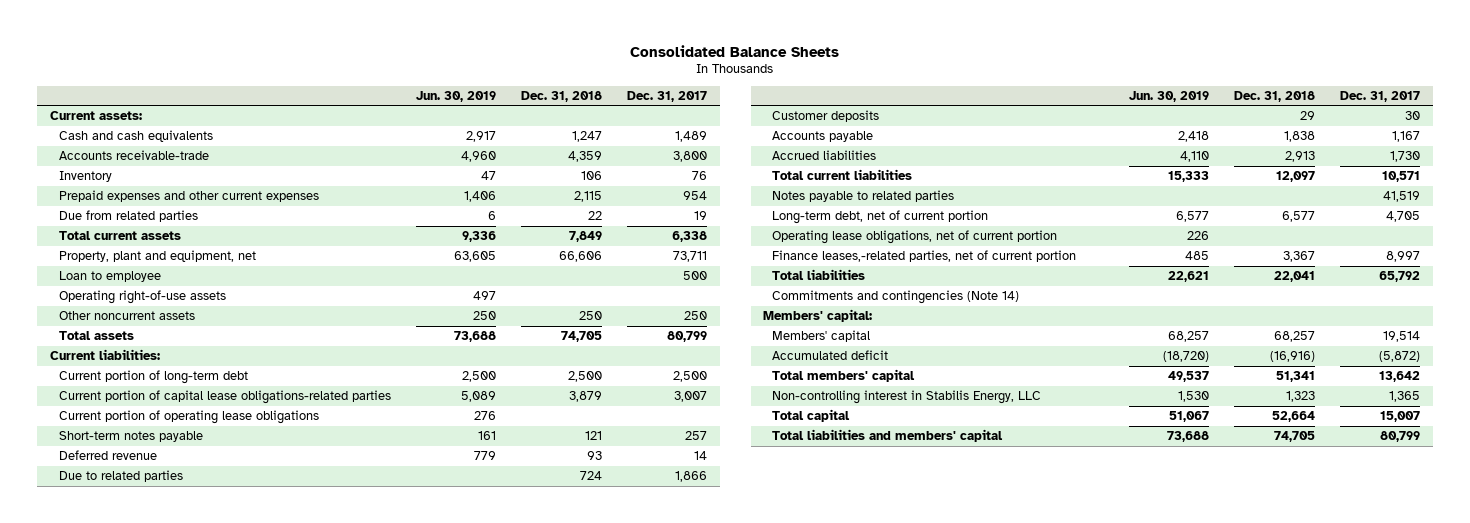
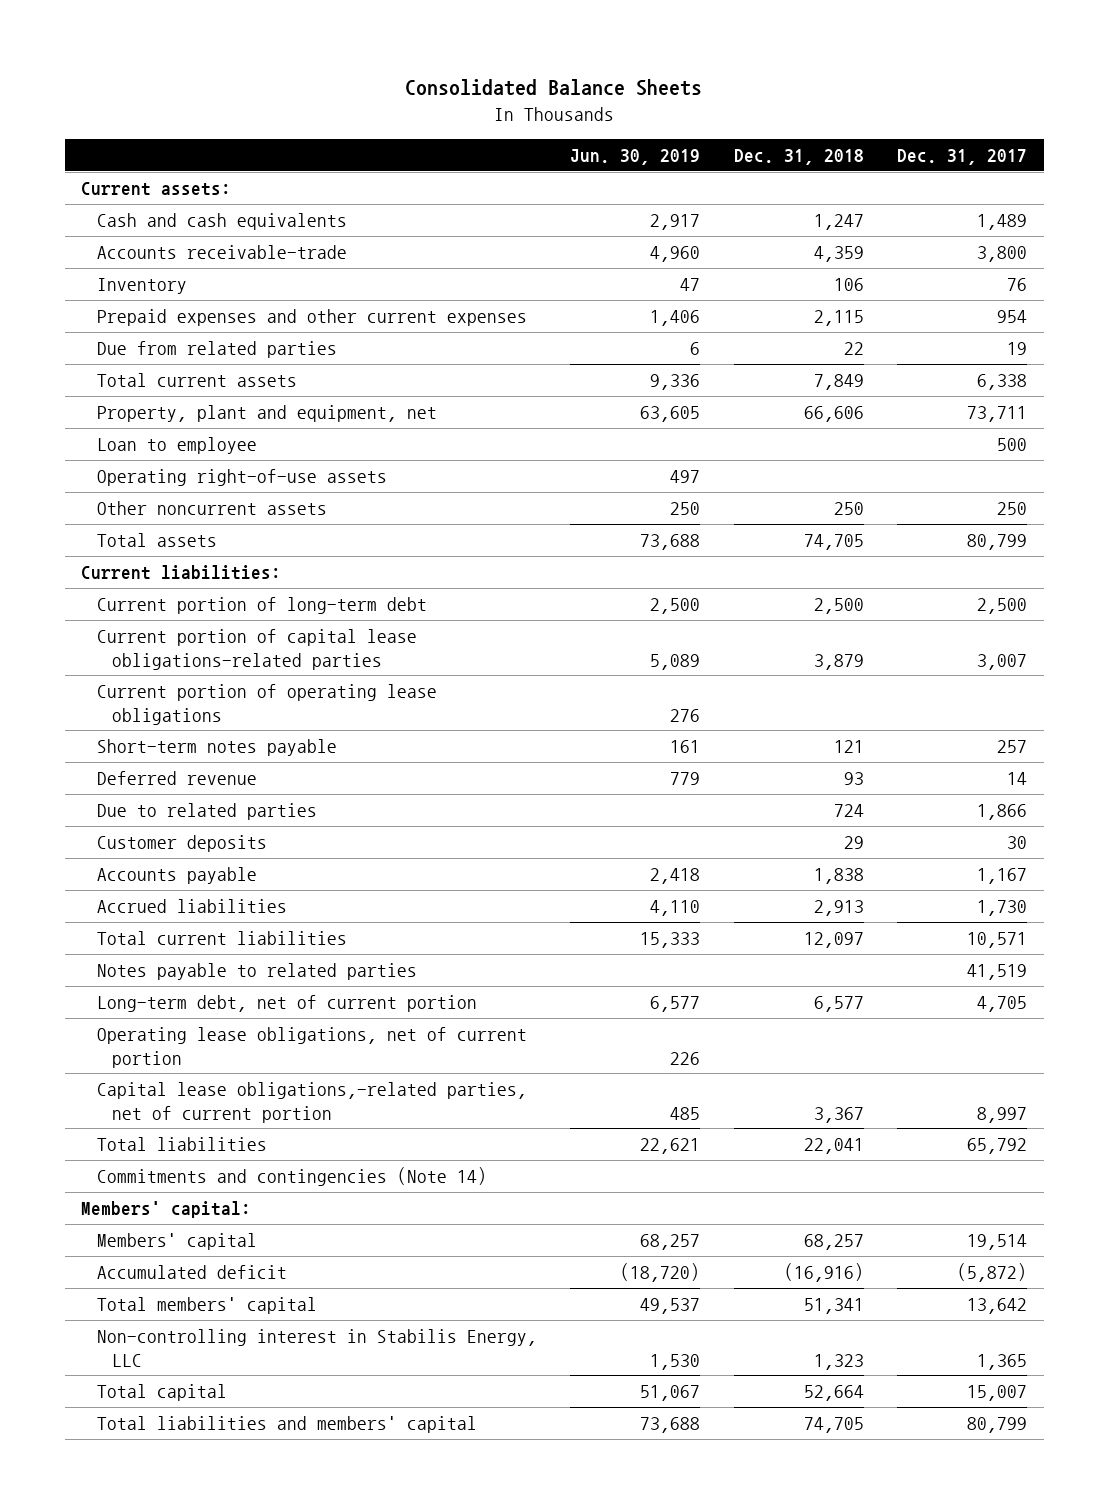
[772,250,1077,263] Finance leases,-related parties, net of current portion -> [96,1081,527,1123] Capital lease obligations,-related parties, net of current portion

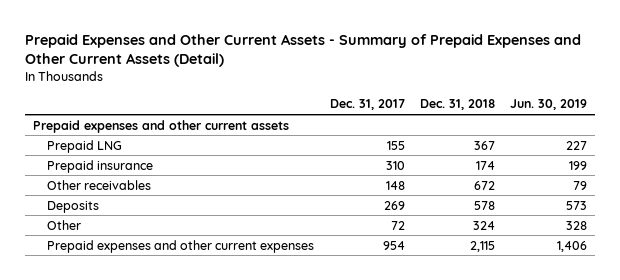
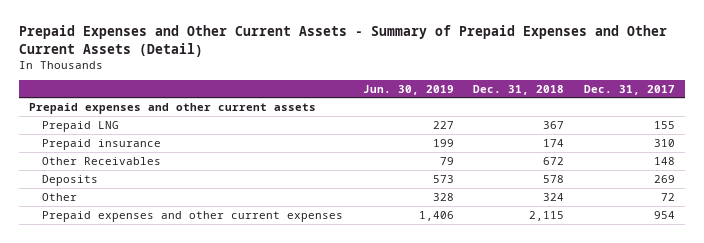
[47,179,152,190] Other receivables -> [42,156,162,165] Other Receivables

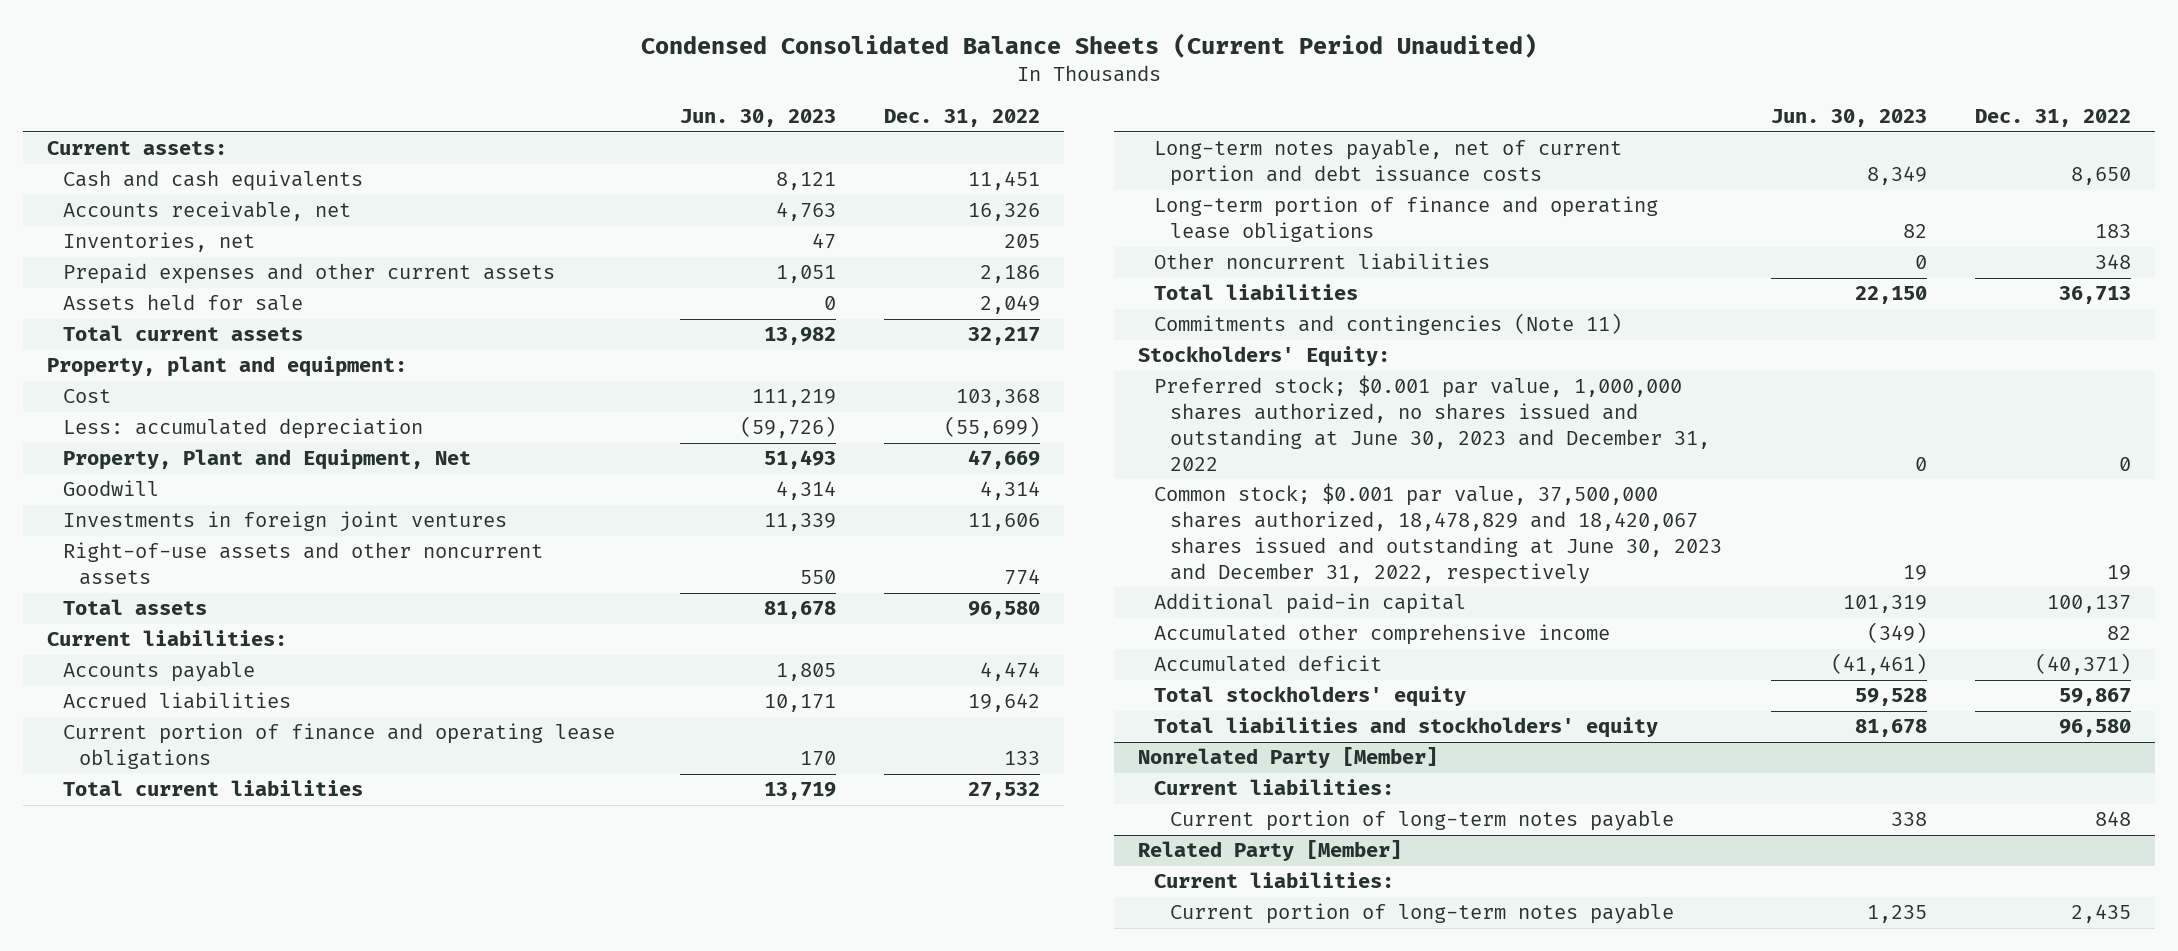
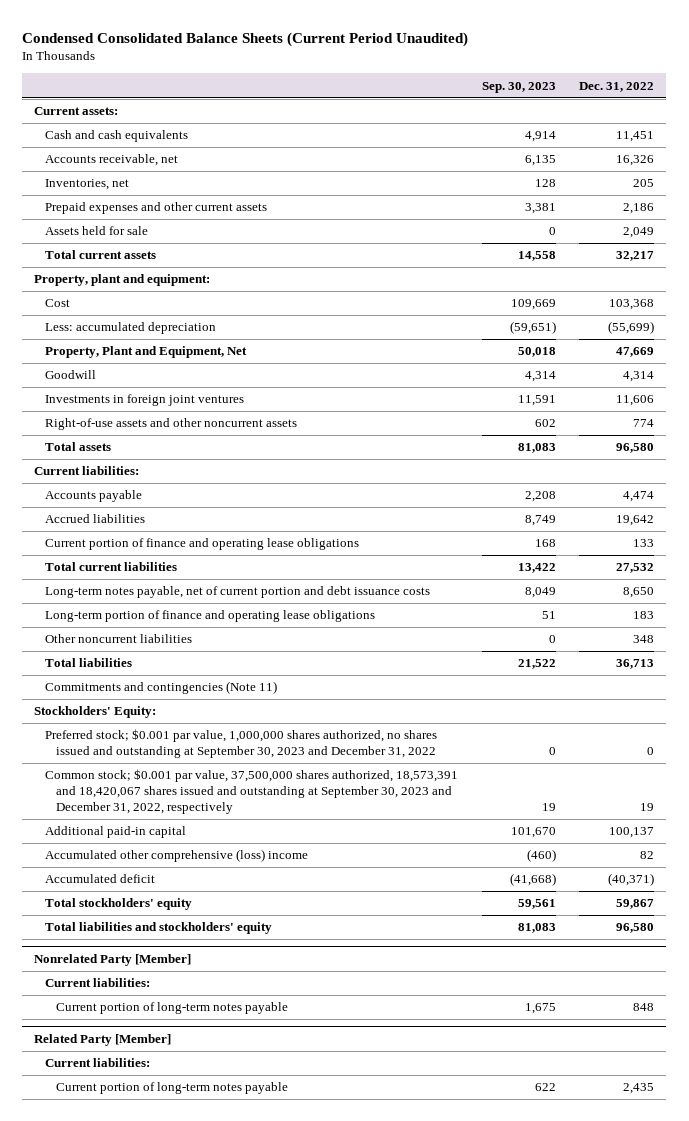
[679,109,836,128] Jun. 30, 2023 -> none
none -> [481,81,556,93] Sep. 30, 2023
[1154,375,1711,471] Preferred stock; $0.001 par value, 1,000,000 shares authorized, no shares issued and outstanding at June 30, 2023 and December 31, 2022 -> [44,729,437,759] Preferred stock; $0.001 par value, 1,000,000 shares authorized, no shares issued and outstanding at September 30, 2023 and December 31, 2022
[1154,483,1723,584] Common stock; $0.001 par value, 37,500,000 shares authorized, 18,478,829 and 18,420,067 shares issued and outstanding at June 30, 2023 and December 31, 2022, respectively -> [44,769,458,815] Common stock; $0.001 par value, 37,500,000 shares authorized, 18,573,391 and 18,420,067 shares issued and outstanding at September 30, 2023 and December 31, 2022, respectively
[1154,624,1611,646] Accumulated other comprehensive income -> [44,849,308,863] Accumulated other comprehensive (loss) income

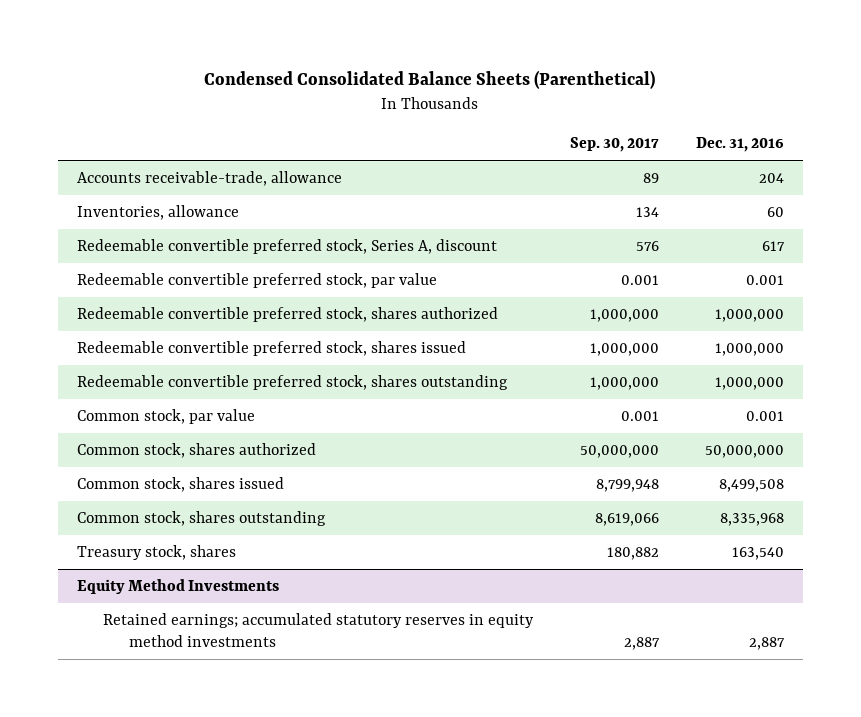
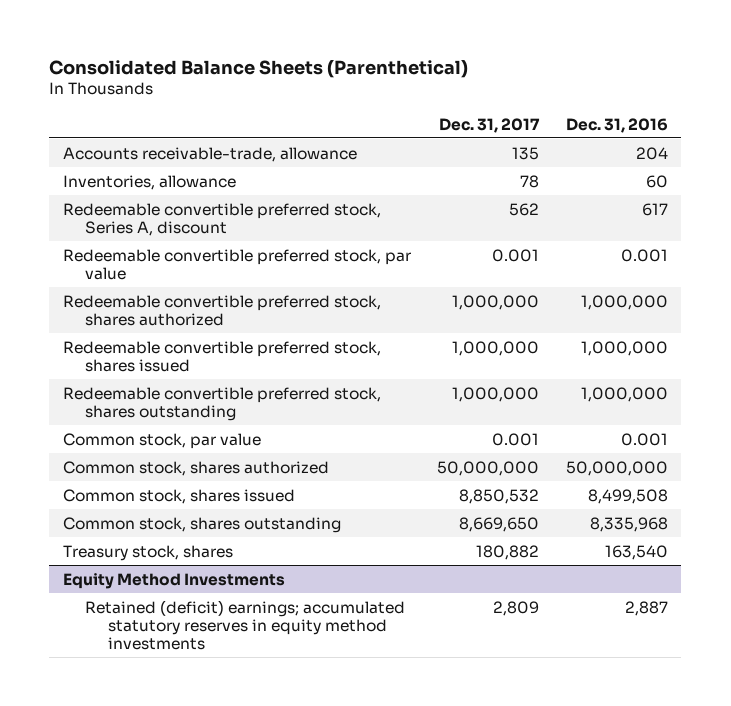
[204,70,656,90] Condensed Consolidated Balance Sheets (Parenthetical) -> [49,59,469,78] Consolidated Balance Sheets (Parenthetical)
[569,137,659,153] Sep. 30, 2017 -> none
none -> [439,117,541,133] Dec. 31, 2017
[102,612,534,647] Retained earnings; accumulated statutory reserves in equity method investments -> [85,599,406,650] Retained (deficit) earnings; accumulated statutory reserves in equity method investments

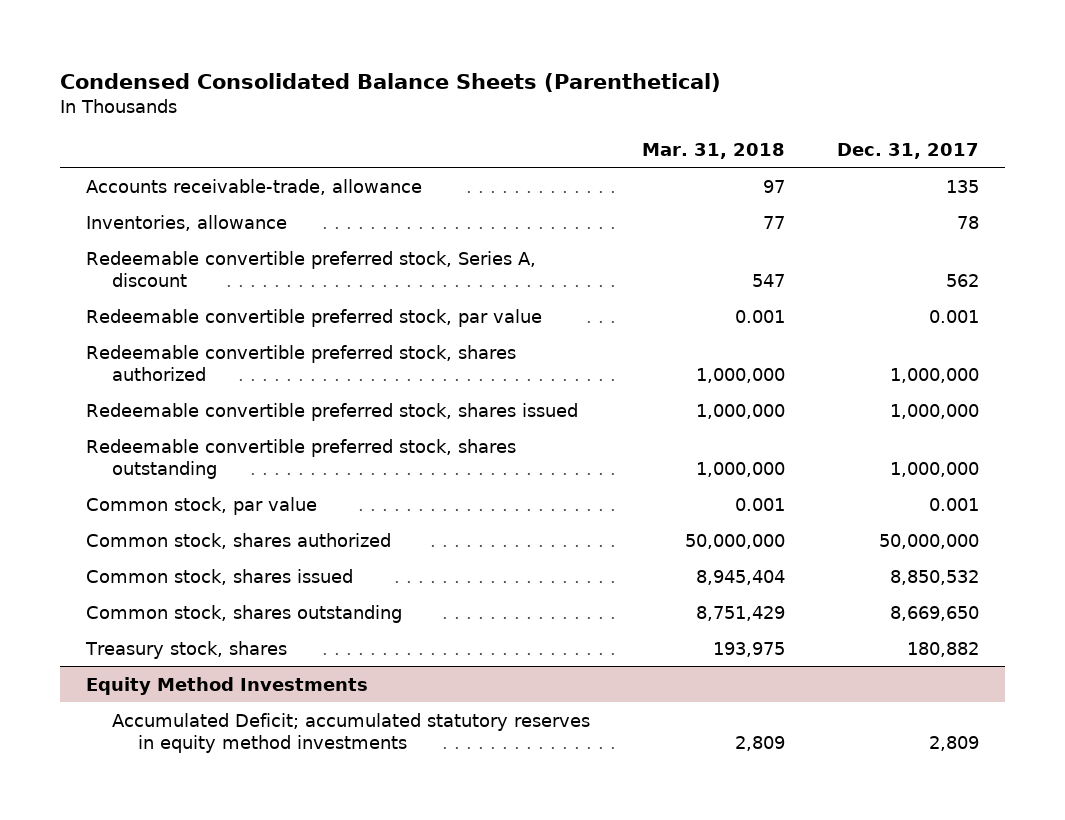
[49,59,469,78] Consolidated Balance Sheets (Parenthetical) -> [60,72,722,92] Condensed Consolidated Balance Sheets (Parenthetical)
[565,117,668,133] Dec. 31, 2016 -> none
none -> [642,142,786,159] Mar. 31, 2018
[85,599,406,650] Retained (deficit) earnings; accumulated statutory reserves in equity method investments -> [112,712,591,753] Accumulated Deficit; accumulated statutory reserves in equity method investments

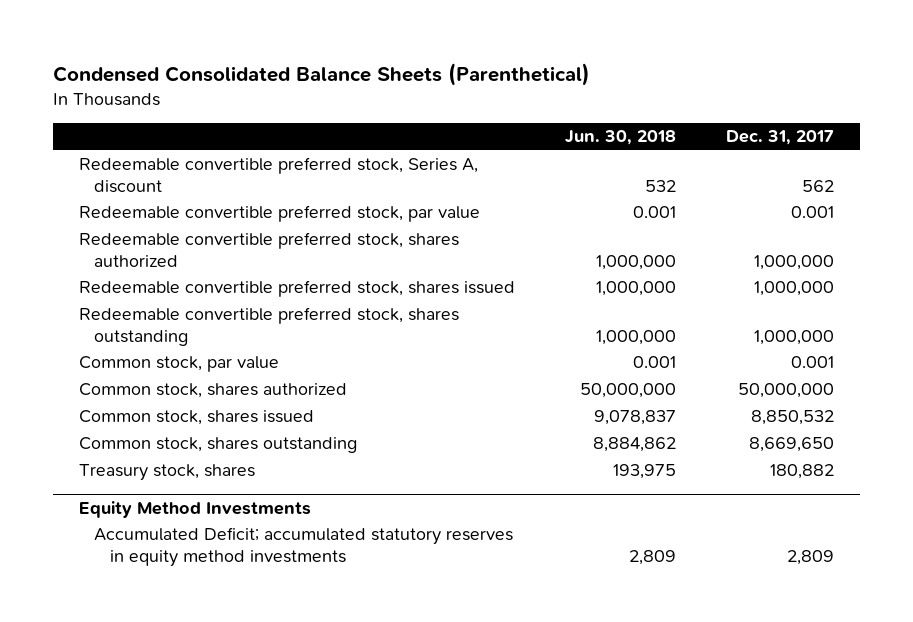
[642,142,786,159] Mar. 31, 2018 -> none
none -> [565,130,677,146] Jun. 30, 2018
[86,178,423,195] Accounts receivable-trade, allowance -> none
[86,214,288,231] Inventories, allowance -> none

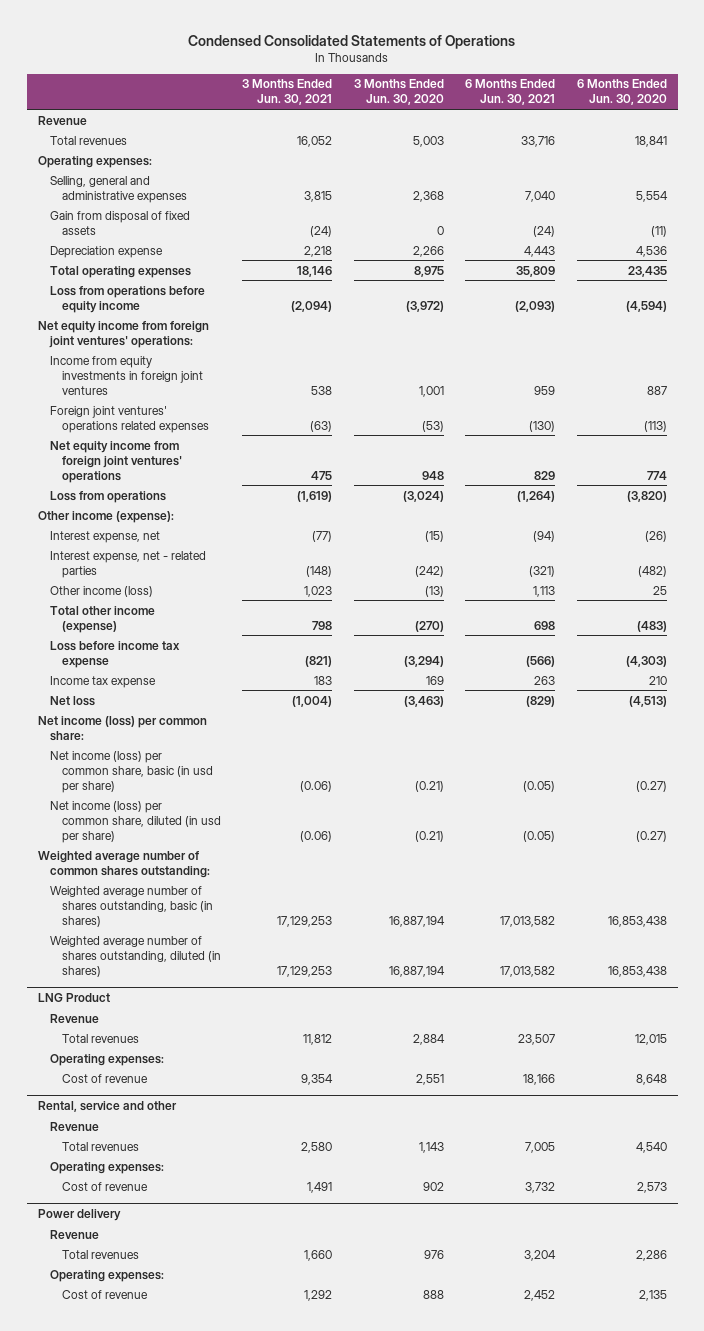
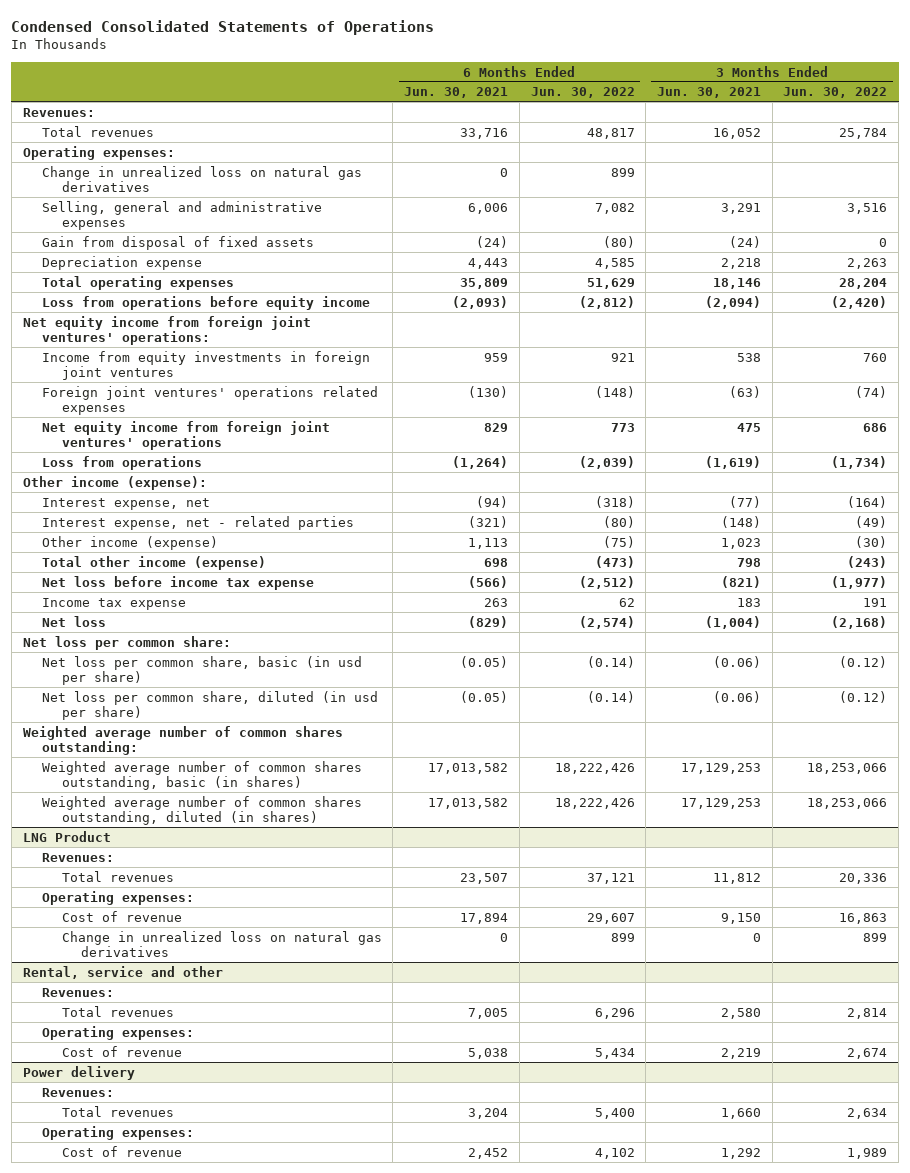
[353,79,444,106] 3 Months Ended Jun. 30, 2020 -> none
[576,79,667,106] 6 Months Ended Jun. 30, 2020 -> none
none -> [530,87,635,99] Jun. 30, 2022
none -> [783,87,888,99] Jun. 30, 2022
[37,115,87,125] Revenue -> [22,107,95,117] Revenues:
none -> [42,165,363,193] Change in unrealized loss on natural gas derivatives
[304,190,333,202] 3,815 -> [721,202,762,214] 3,291
[525,190,556,202] 7,040 -> [468,202,509,214] 6,006
[49,585,153,597] Other income (loss) -> [42,535,219,550] Other income (expense)
[49,640,180,668] Loss before income tax expense -> [42,575,315,590] Net loss before income tax expense
[37,715,207,741] Net income (loss) per common share: -> [22,635,231,650] Net loss per common share:
[49,750,213,793] Net income (loss) per common share, basic (in usd per share) -> [42,655,363,686] Net loss per common share, basic (in usd per share)
[49,800,221,843] Net income (loss) per common share, diluted (in usd per share) -> [42,690,379,721] Net loss per common share, diluted (in usd per share)
[49,885,213,927] Weighted average number of shares outstanding, basic (in shares) -> [42,760,363,791] Weighted average number of common shares outstanding, basic (in shares)
[49,935,221,977] Weighted average number of shares outstanding, diluted (in shares) -> [42,795,363,826] Weighted average number of common shares outstanding, diluted (in shares)
[49,1013,99,1023] Revenue -> [42,852,115,862] Revenues:
[301,1073,334,1085] 9,354 -> [721,912,762,924] 9,150
[523,1073,556,1085] 18,166 -> [460,912,509,924] 17,894
none -> [61,930,382,958] Change in unrealized loss on natural gas derivatives
[49,1121,99,1131] Revenue -> [42,987,115,997] Revenues:
[307,1181,333,1193] 1,491 -> [721,1047,762,1059] 2,219
[525,1181,556,1193] 3,732 -> [468,1047,509,1059] 5,038
[49,1229,99,1239] Revenue -> [42,1087,115,1097] Revenues:

